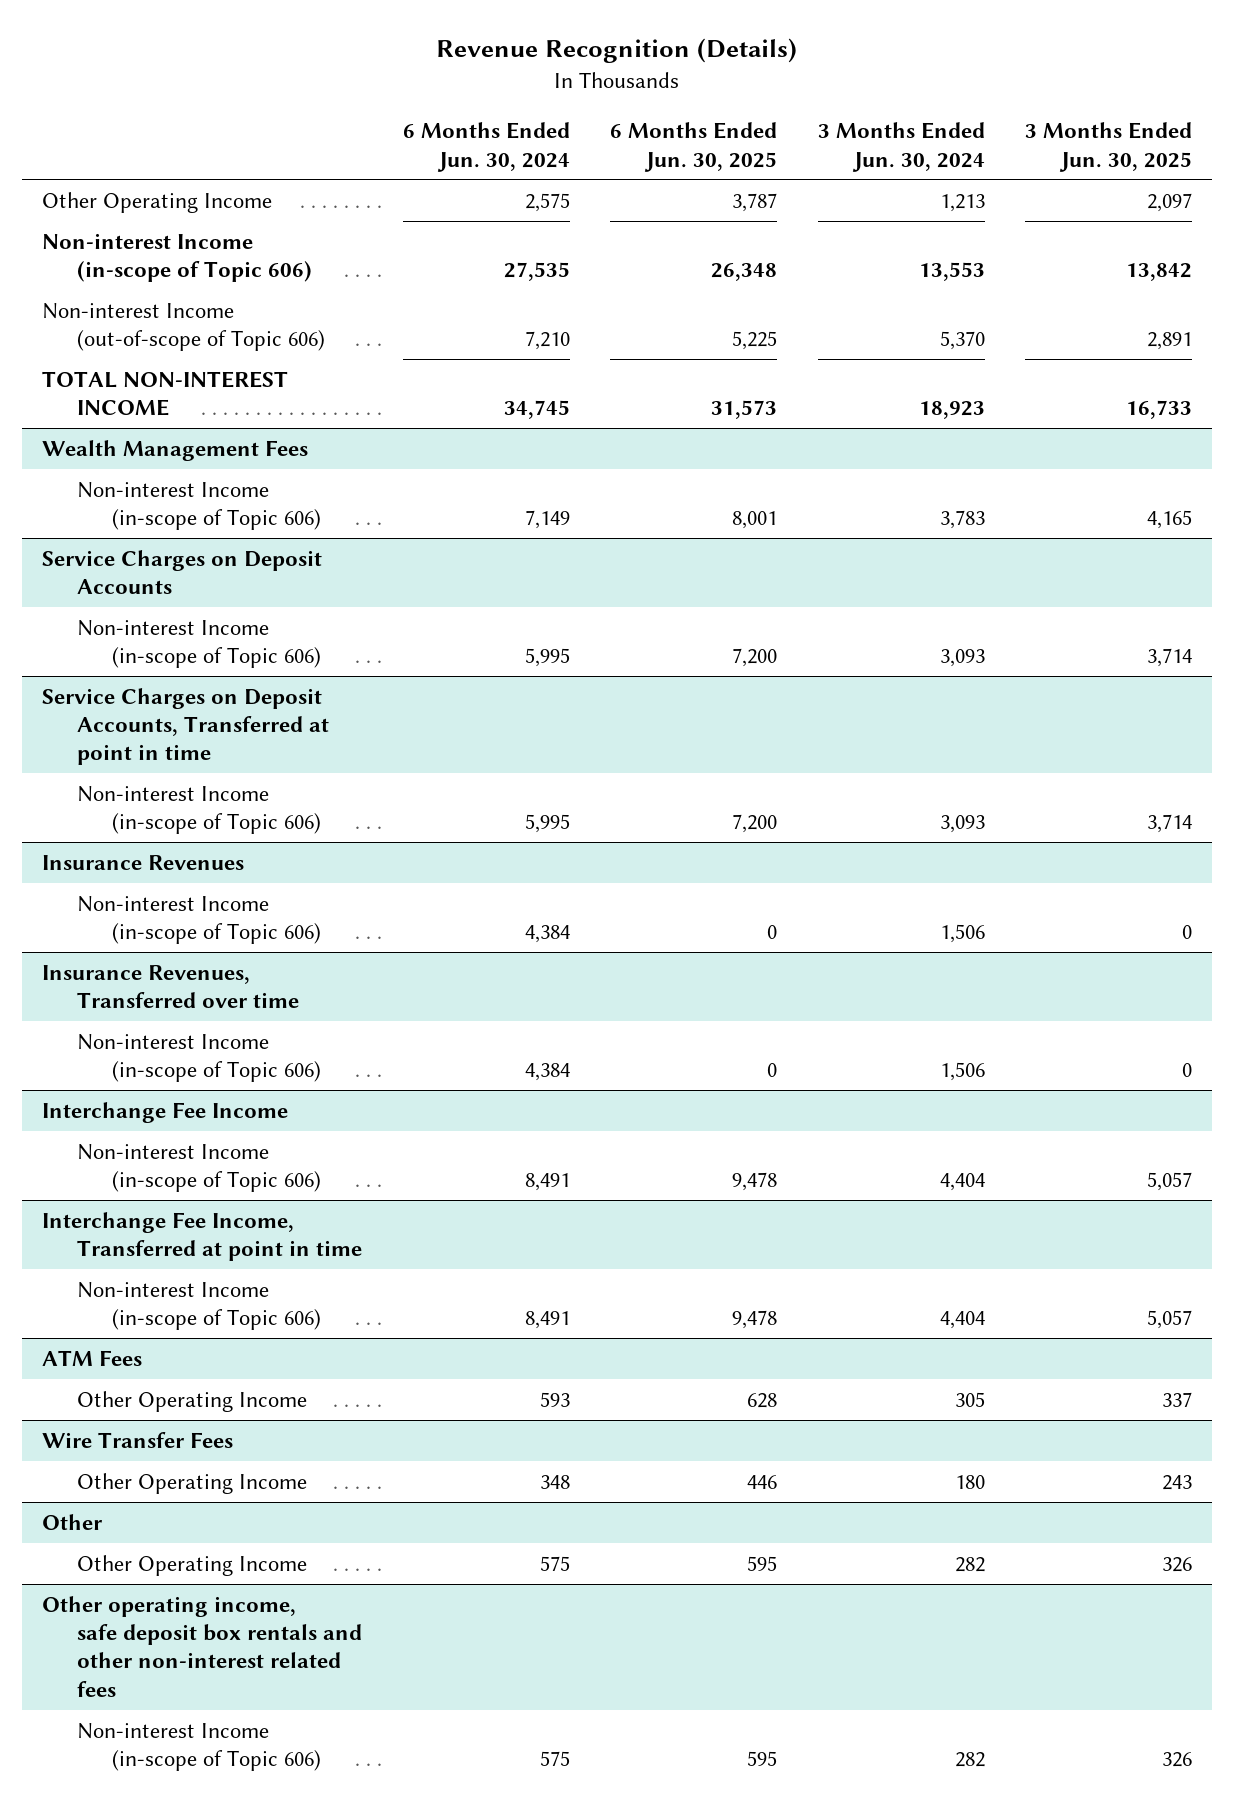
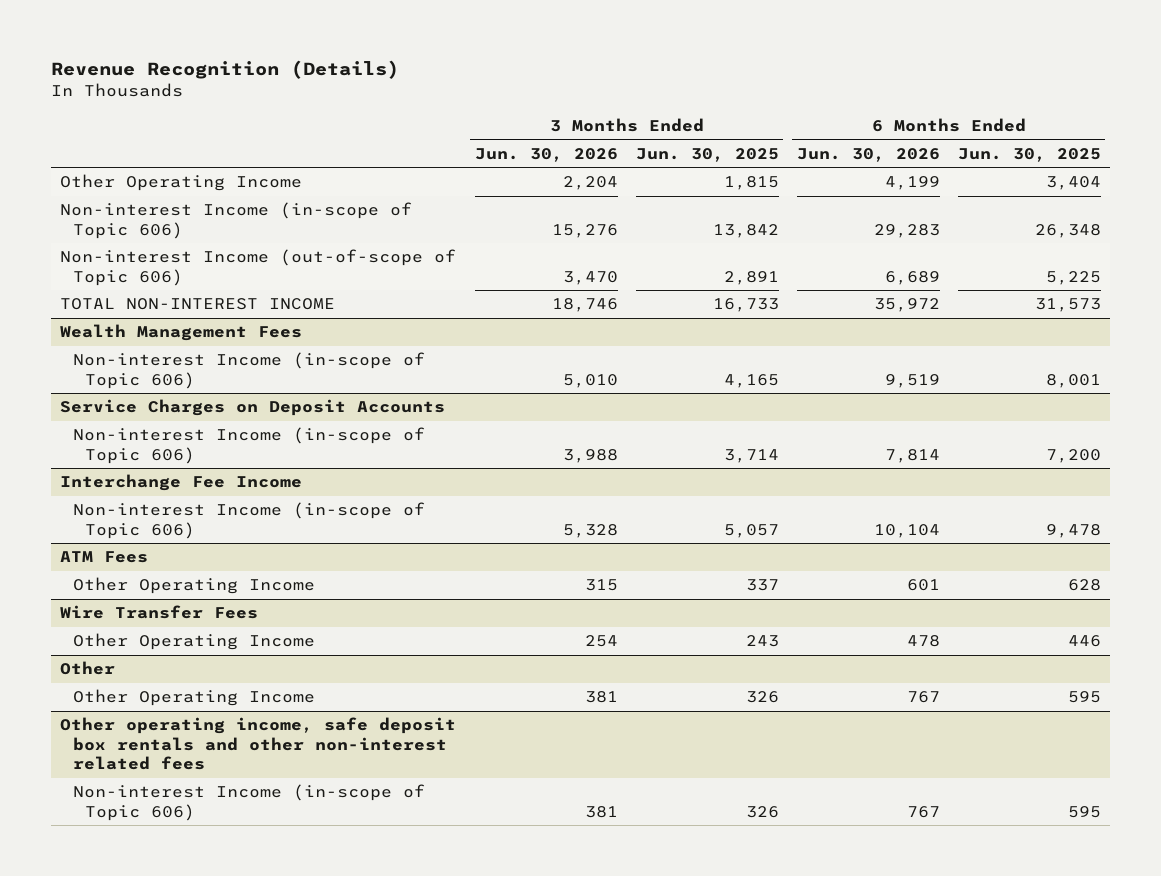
[402,122,570,172] 6 Months Ended Jun. 30, 2024 -> none
[817,122,985,172] 3 Months Ended Jun. 30, 2024 -> none
none -> [474,147,618,162] Jun. 30, 2026
none -> [796,147,940,162] Jun. 30, 2026
[732,192,778,212] 3,787 -> [1045,176,1101,191] 3,404
[1147,192,1193,212] 2,097 -> [723,176,779,191] 1,815
[42,687,330,766] Service Charges on Deposit Accounts, Transferred at point in time -> none
[77,785,322,835] Non-interest Income (in-scope of Topic 606) -> none
[42,854,245,870] Insurance Revenues -> none
[77,895,322,945] Non-interest Income (in-scope of Topic 606) -> none
[42,964,300,1009] Insurance Revenues, Transferred over time -> none
[77,1033,322,1083] Non-interest Income (in-scope of Topic 606) -> none
[42,1211,363,1262] Interchange Fee Income, Transferred at point in time -> none
[77,1281,322,1331] Non-interest Income (in-scope of Topic 606) -> none

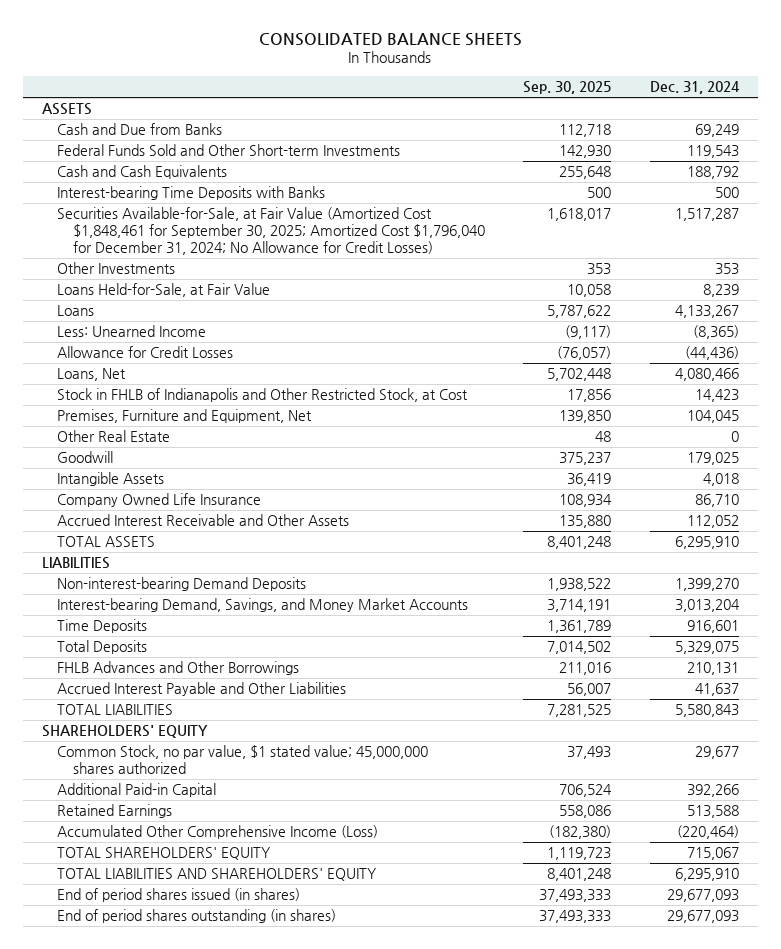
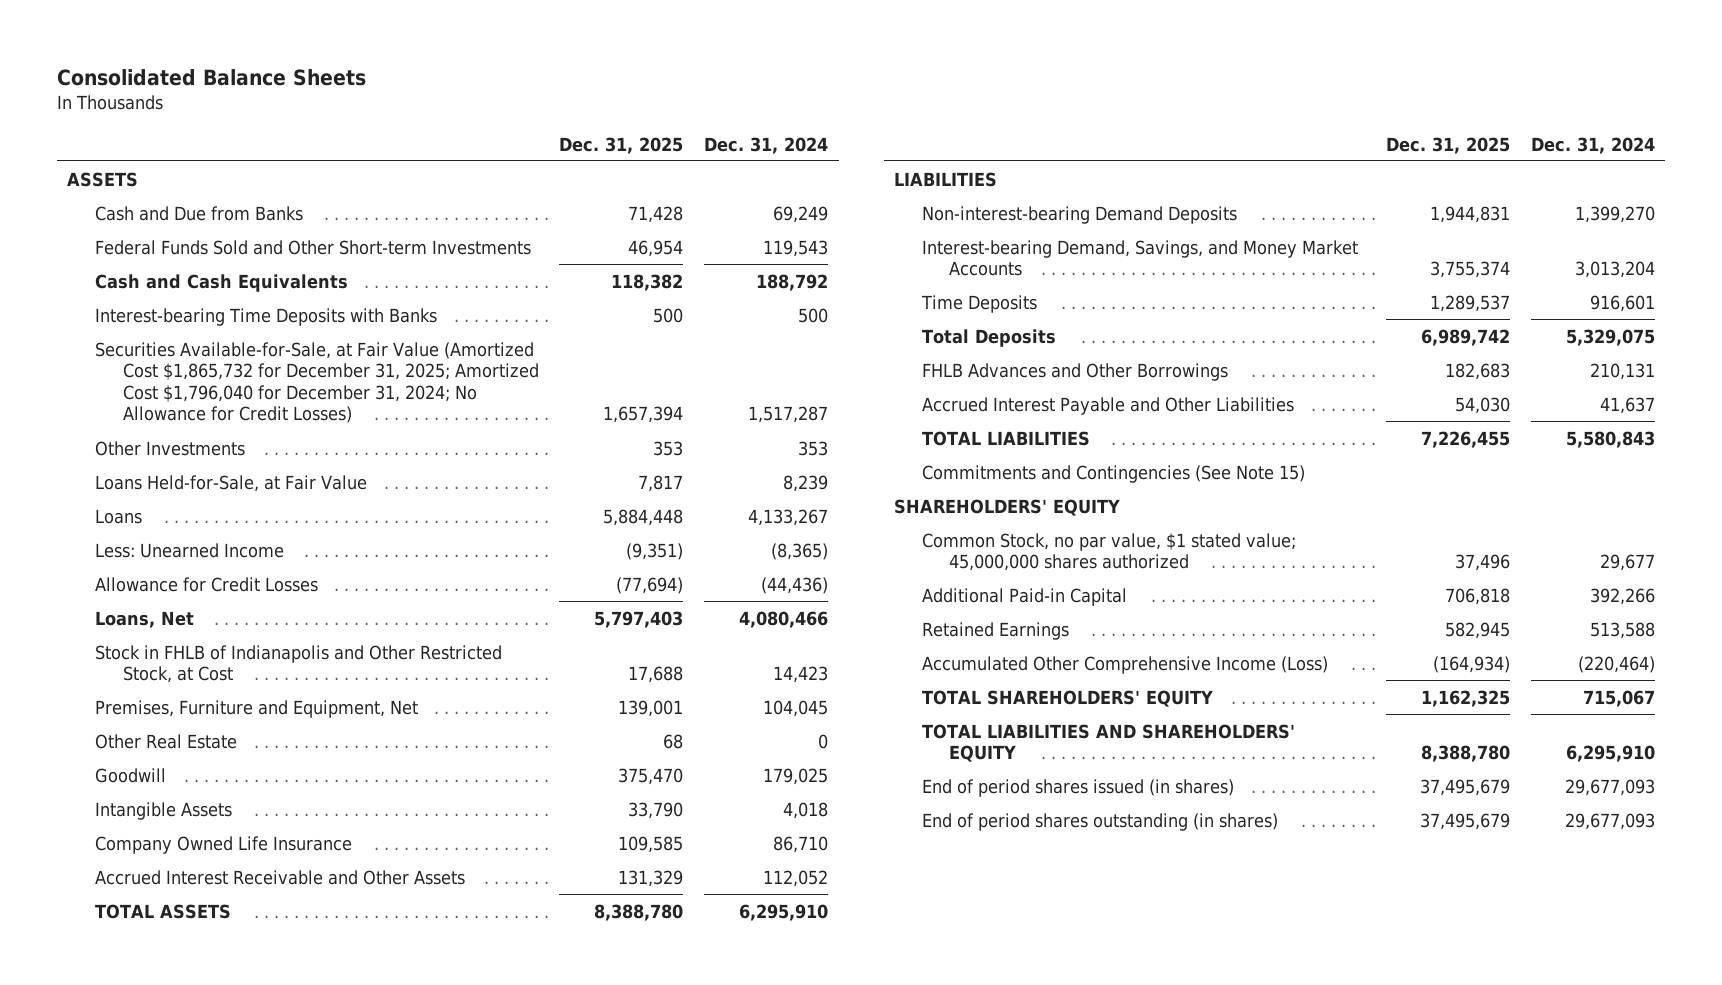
[259,32,523,46] CONSOLIDATED BALANCE SHEETS -> [56,68,366,86] Consolidated Balance Sheets
[523,81,612,95] Sep. 30, 2025 -> none
none -> [559,136,684,154] Dec. 31, 2025
[57,207,485,256] Securities Available-for-Sale, at Fair Value (Amortized Cost $1,848,461 for September 30, 2025; Amortized Cost $1,796,040 for December 31, 2024; No Allowance for Credit Losses) -> [94,341,539,424] Securities Available-for-Sale, at Fair Value (Amortized Cost $1,865,732 for December 31, 2025; Amortized Cost $1,796,040 for December 31, 2024; No Allowance for Credit Losses)
none -> [921,464,1305,483] Commitments and Contingencies (See Note 15)

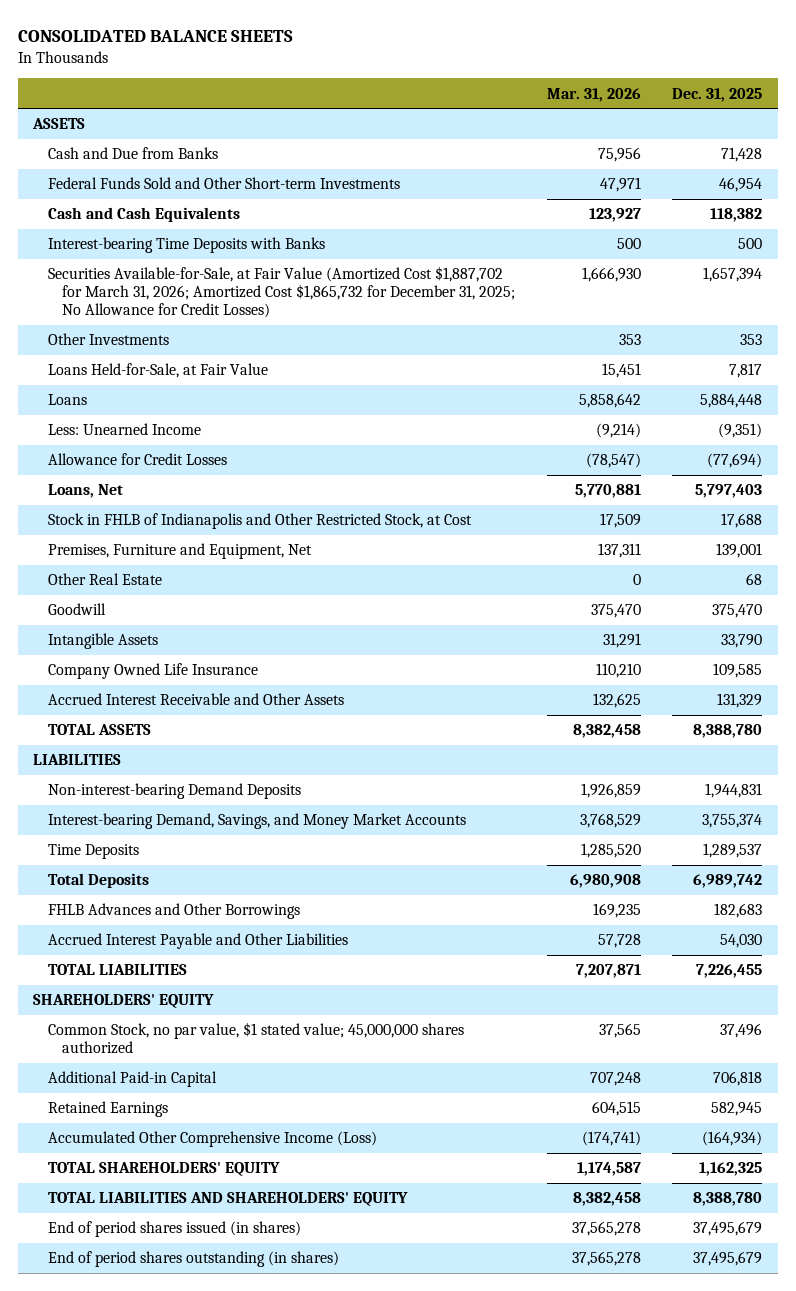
[56,68,366,86] Consolidated Balance Sheets -> [17,29,293,42] CONSOLIDATED BALANCE SHEETS
[704,136,829,154] Dec. 31, 2024 -> none
none -> [546,87,641,102] Mar. 31, 2026
[94,341,539,424] Securities Available-for-Sale, at Fair Value (Amortized Cost $1,865,732 for December 31, 2025; Amortized Cost $1,796,040 for December 31, 2024; No Allowance for Credit Losses) -> [47,266,516,319] Securities Available-for-Sale, at Fair Value (Amortized Cost $1,887,702 for March 31, 2026; Amortized Cost $1,865,732 for December 31, 2025; No Allowance for Credit Losses)
[921,464,1305,483] Commitments and Contingencies (See Note 15) -> none

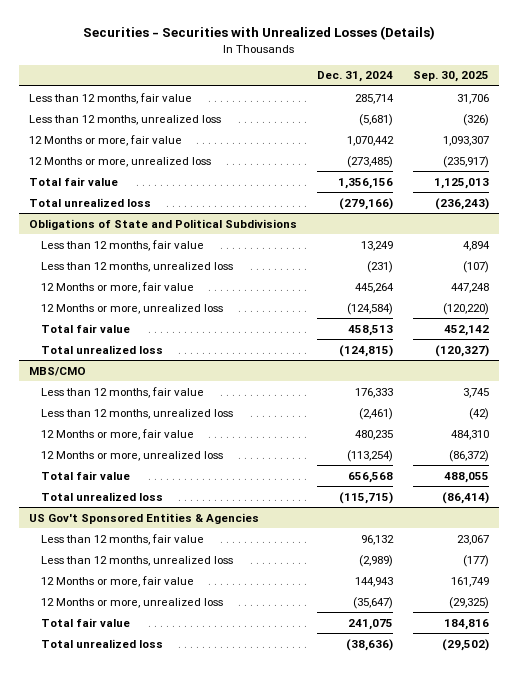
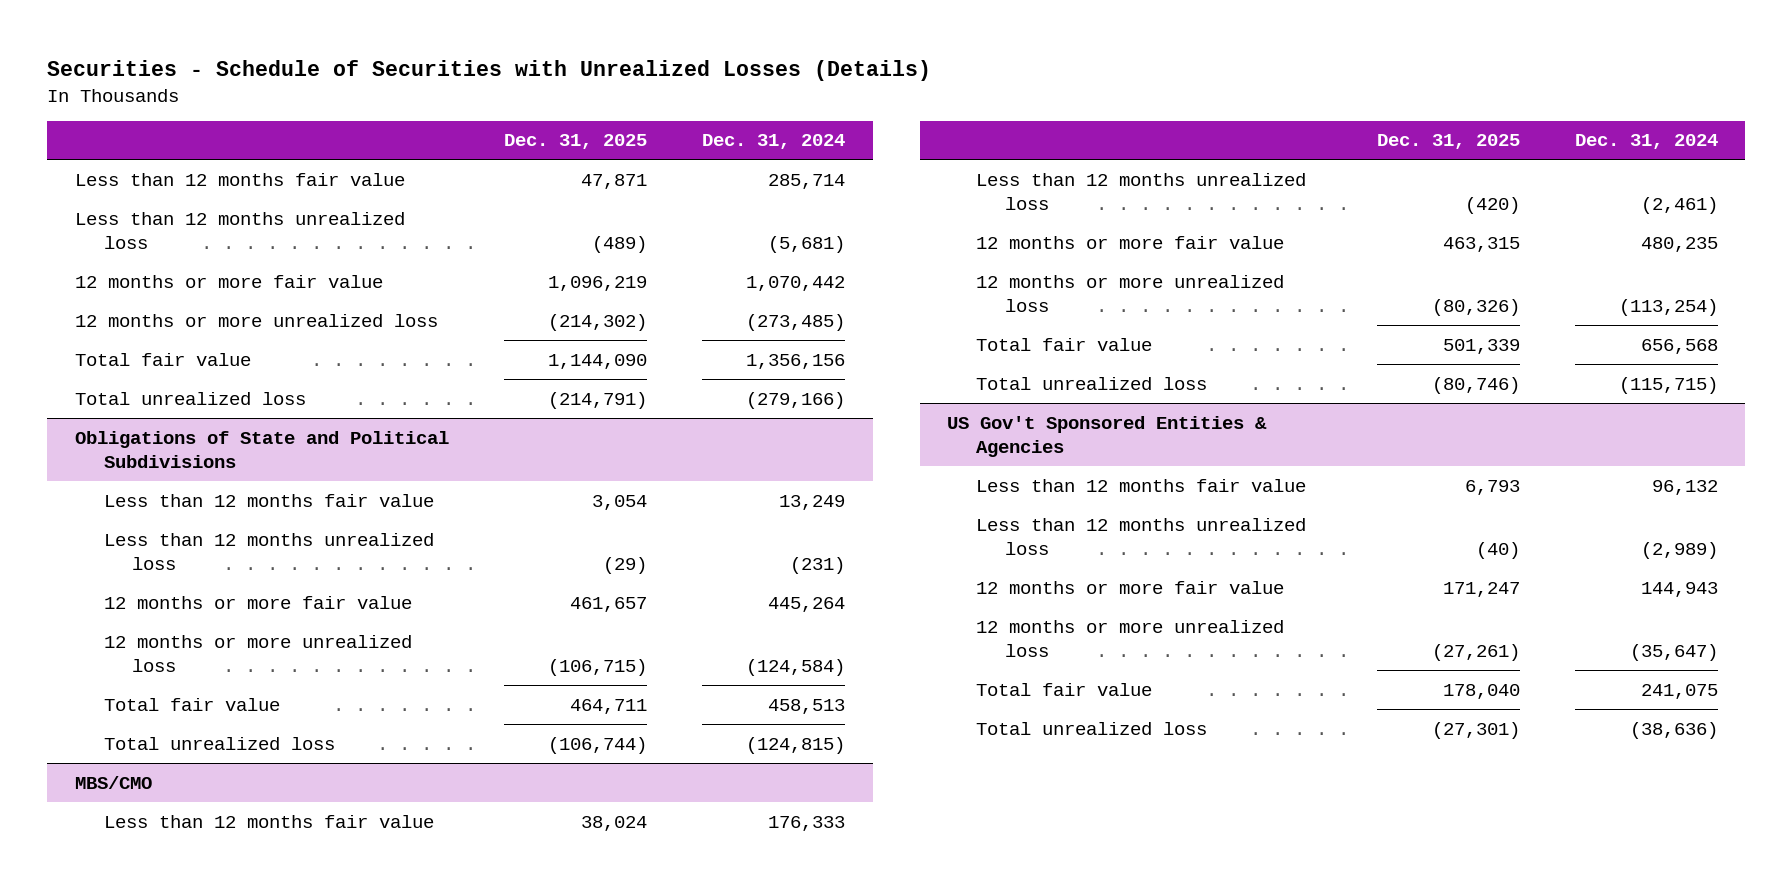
[83,26,436,41] Securities - Securities with Unrealized Losses (Details) -> [46,60,931,82] Securities - Schedule of Securities with Unrealized Losses (Details)
[413,71,490,83] Sep. 30, 2025 -> none
none -> [503,134,647,150] Dec. 31, 2025
[29,92,193,104] Less than 12 months, fair value -> [74,172,405,186] Less than 12 months fair value
[29,114,222,125] Less than 12 months, unrealized loss -> [74,211,405,250] Less than 12 months unrealized loss
[29,134,183,146] 12 Months or more, fair value -> [74,274,383,288] 12 months or more fair value
[29,156,212,167] 12 Months or more, unrealized loss -> [74,313,438,327] 12 months or more unrealized loss
[41,239,205,251] Less than 12 months, fair value -> [103,493,434,507] Less than 12 months fair value
[41,261,234,272] Less than 12 months, unrealized loss -> [103,532,434,571] Less than 12 months unrealized loss
[41,281,195,293] 12 Months or more, fair value -> [103,595,412,609] 12 months or more fair value
[41,303,224,314] 12 Months or more, unrealized loss -> [103,634,412,673] 12 months or more unrealized loss
[41,386,205,398] Less than 12 months, fair value -> [103,814,434,828] Less than 12 months fair value
[41,408,234,419] Less than 12 months, unrealized loss -> [976,172,1307,211] Less than 12 months unrealized loss
[41,428,195,440] 12 Months or more, fair value -> [976,235,1285,249] 12 months or more fair value
[41,450,224,461] 12 Months or more, unrealized loss -> [976,274,1285,313] 12 months or more unrealized loss
[41,533,205,545] Less than 12 months, fair value -> [976,478,1307,492] Less than 12 months fair value
[41,555,234,566] Less than 12 months, unrealized loss -> [976,517,1307,556] Less than 12 months unrealized loss
[41,575,195,587] 12 Months or more, fair value -> [976,580,1285,594] 12 months or more fair value
[41,597,224,608] 12 Months or more, unrealized loss -> [976,619,1285,658] 12 months or more unrealized loss

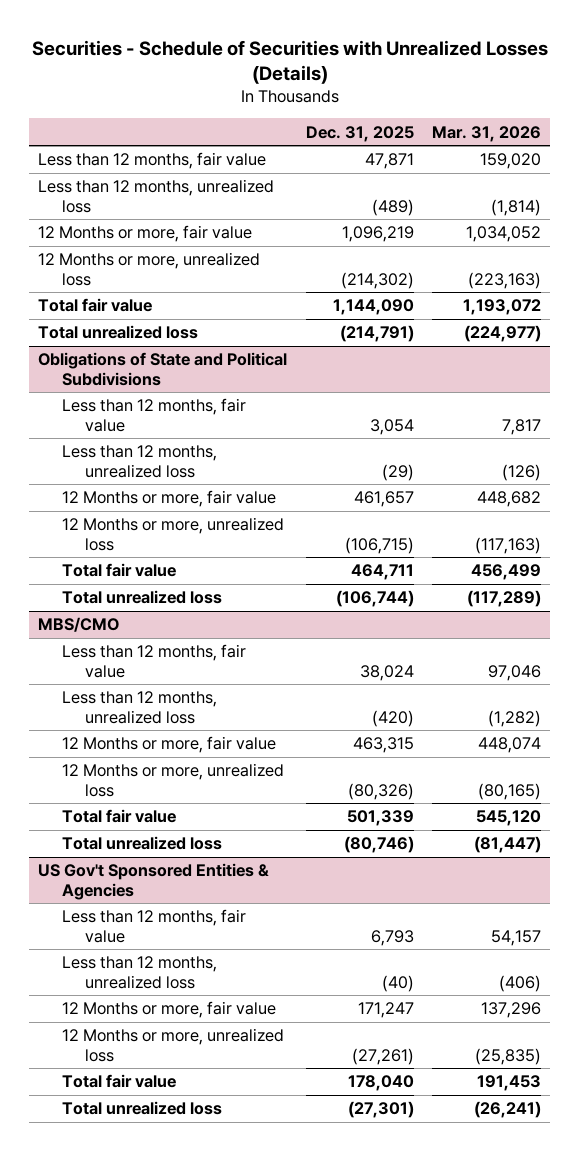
[702,134,846,150] Dec. 31, 2024 -> none
none -> [431,125,541,142] Mar. 31, 2026
[74,172,405,186] Less than 12 months fair value -> [38,152,267,170] Less than 12 months, fair value
[74,211,405,250] Less than 12 months unrealized loss -> [38,179,275,213] Less than 12 months, unrealized loss
[74,274,383,288] 12 months or more fair value -> [38,225,253,243] 12 Months or more, fair value
[74,313,438,327] 12 months or more unrealized loss -> [38,252,261,286] 12 Months or more, unrealized loss
[103,493,434,507] Less than 12 months fair value -> [61,398,246,432] Less than 12 months, fair value
[103,532,434,571] Less than 12 months unrealized loss -> [61,445,217,478] Less than 12 months, unrealized loss
[103,595,412,609] 12 months or more fair value -> [61,490,276,508] 12 Months or more, fair value
[103,634,412,673] 12 months or more unrealized loss -> [61,517,284,551] 12 Months or more, unrealized loss
[103,814,434,828] Less than 12 months fair value -> [61,644,246,678] Less than 12 months, fair value
[976,172,1307,211] Less than 12 months unrealized loss -> [61,691,217,724] Less than 12 months, unrealized loss
[976,235,1285,249] 12 months or more fair value -> [61,736,276,754] 12 Months or more, fair value
[976,274,1285,313] 12 months or more unrealized loss -> [61,763,284,797] 12 Months or more, unrealized loss
[976,478,1307,492] Less than 12 months fair value -> [61,909,246,943] Less than 12 months, fair value
[976,517,1307,556] Less than 12 months unrealized loss -> [61,956,217,989] Less than 12 months, unrealized loss
[976,580,1285,594] 12 months or more fair value -> [61,1001,276,1019] 12 Months or more, fair value
[976,619,1285,658] 12 months or more unrealized loss -> [61,1028,284,1062] 12 Months or more, unrealized loss

